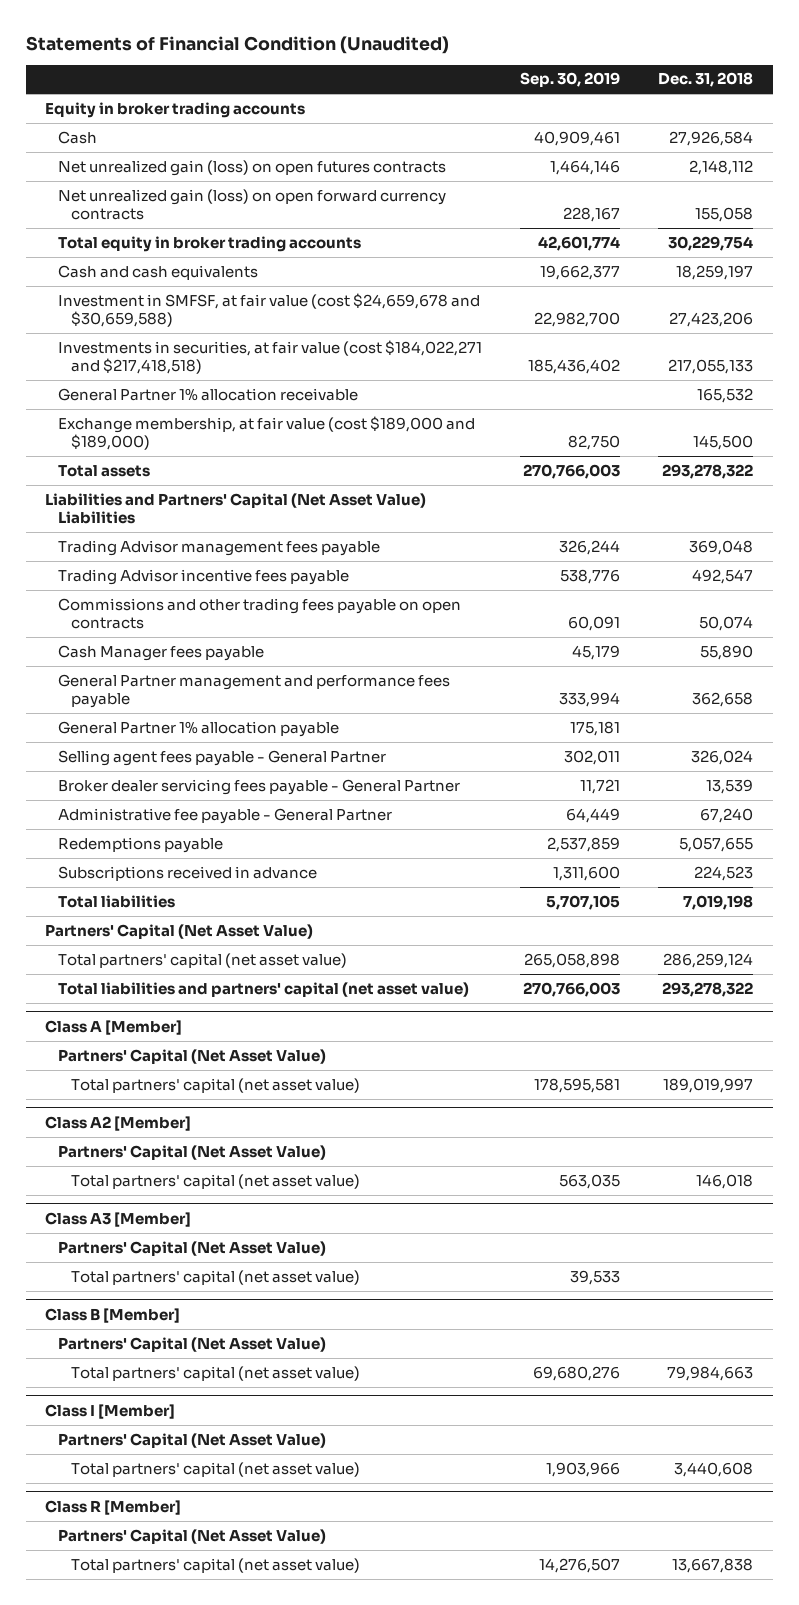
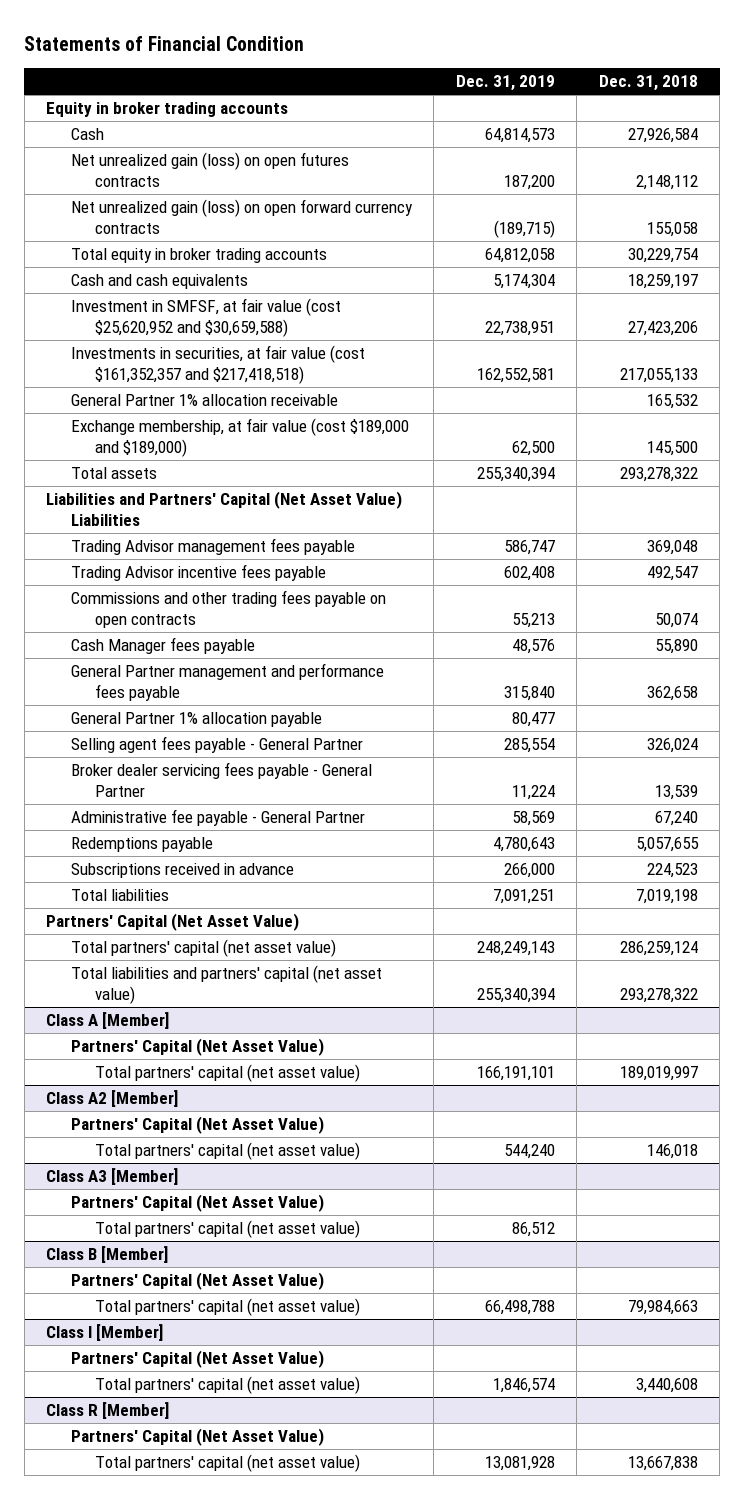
[26,35,450,54] Statements of Financial Condition (Unaudited) -> [24,35,305,51] Statements of Financial Condition
[520,72,621,88] Sep. 30, 2019 -> none
none -> [455,75,555,92] Dec. 31, 2019
[57,292,480,327] Investment in SMFSF, at fair value (cost $24,659,678 and $30,659,588) -> [70,298,341,337] Investment in SMFSF, at fair value (cost $25,620,952 and $30,659,588)
[57,339,482,374] Investments in securities, at fair value (cost $184,022,271 and $217,418,518) -> [70,345,365,384] Investments in securities, at fair value (cost $161,352,357 and $217,418,518)

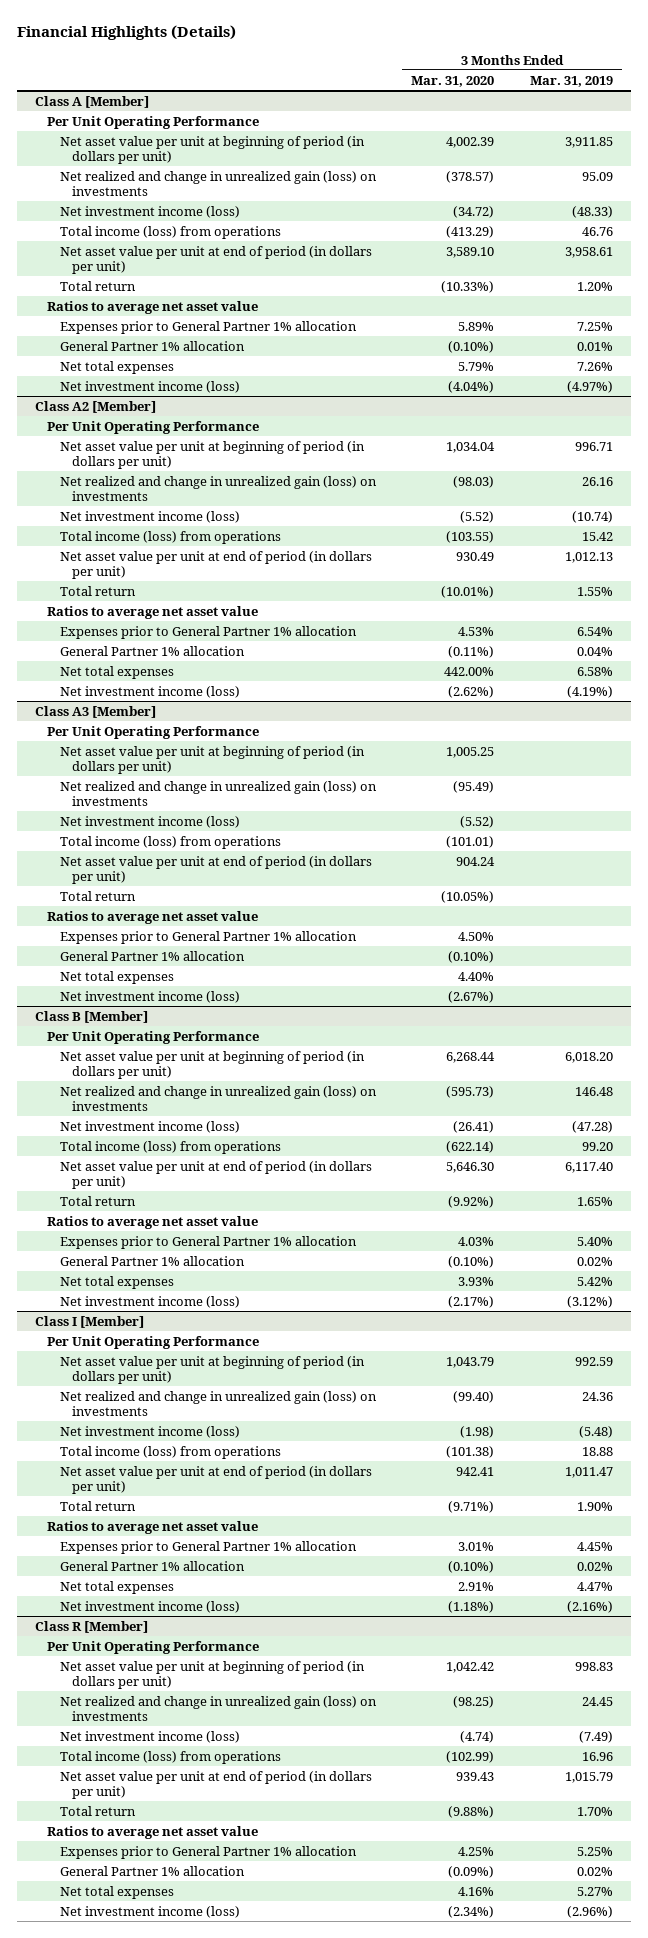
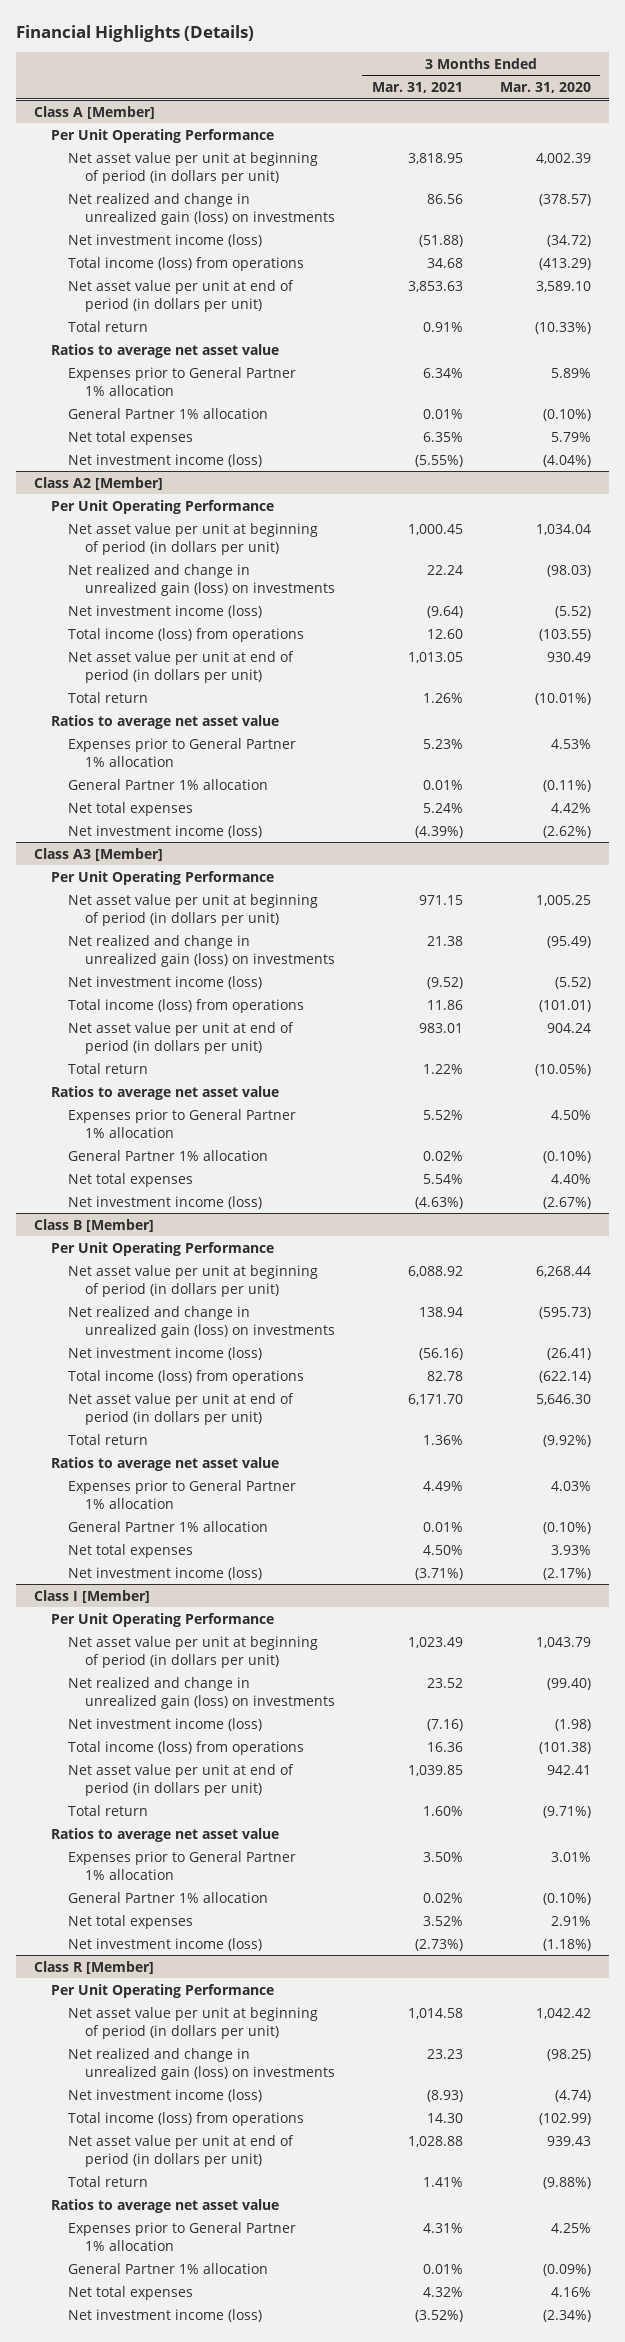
[530,75,614,87] Mar. 31, 2019 -> none
none -> [371,81,463,93] Mar. 31, 2021
[444,666,495,676] 442.00% -> [550,802,591,813] 4.42%

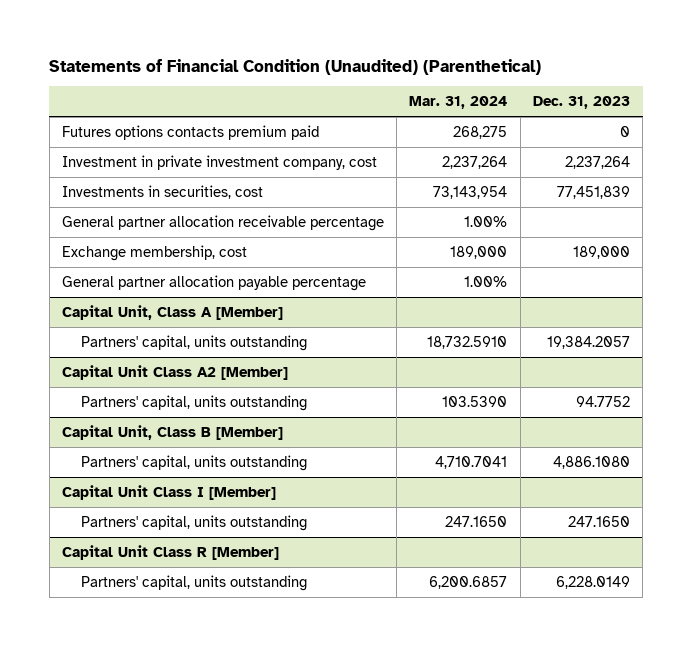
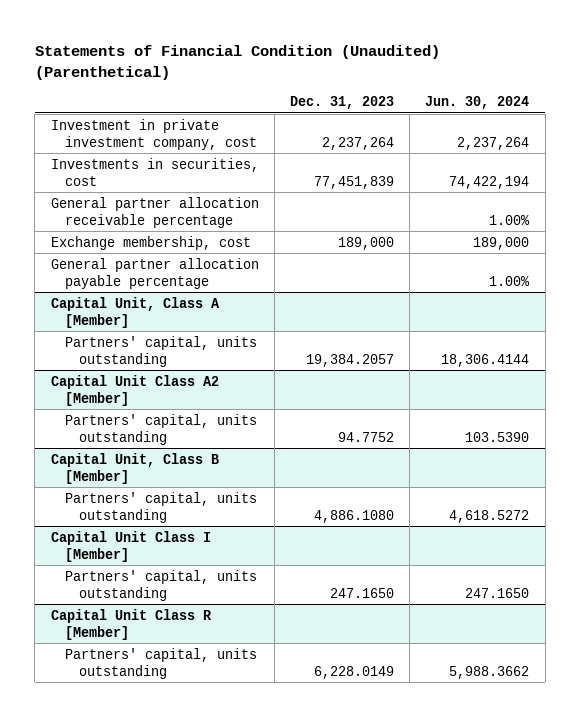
[409,96,508,110] Mar. 31, 2024 -> none
none -> [425,96,530,110] Jun. 30, 2024
[61,125,319,141] Futures options contacts premium paid -> none

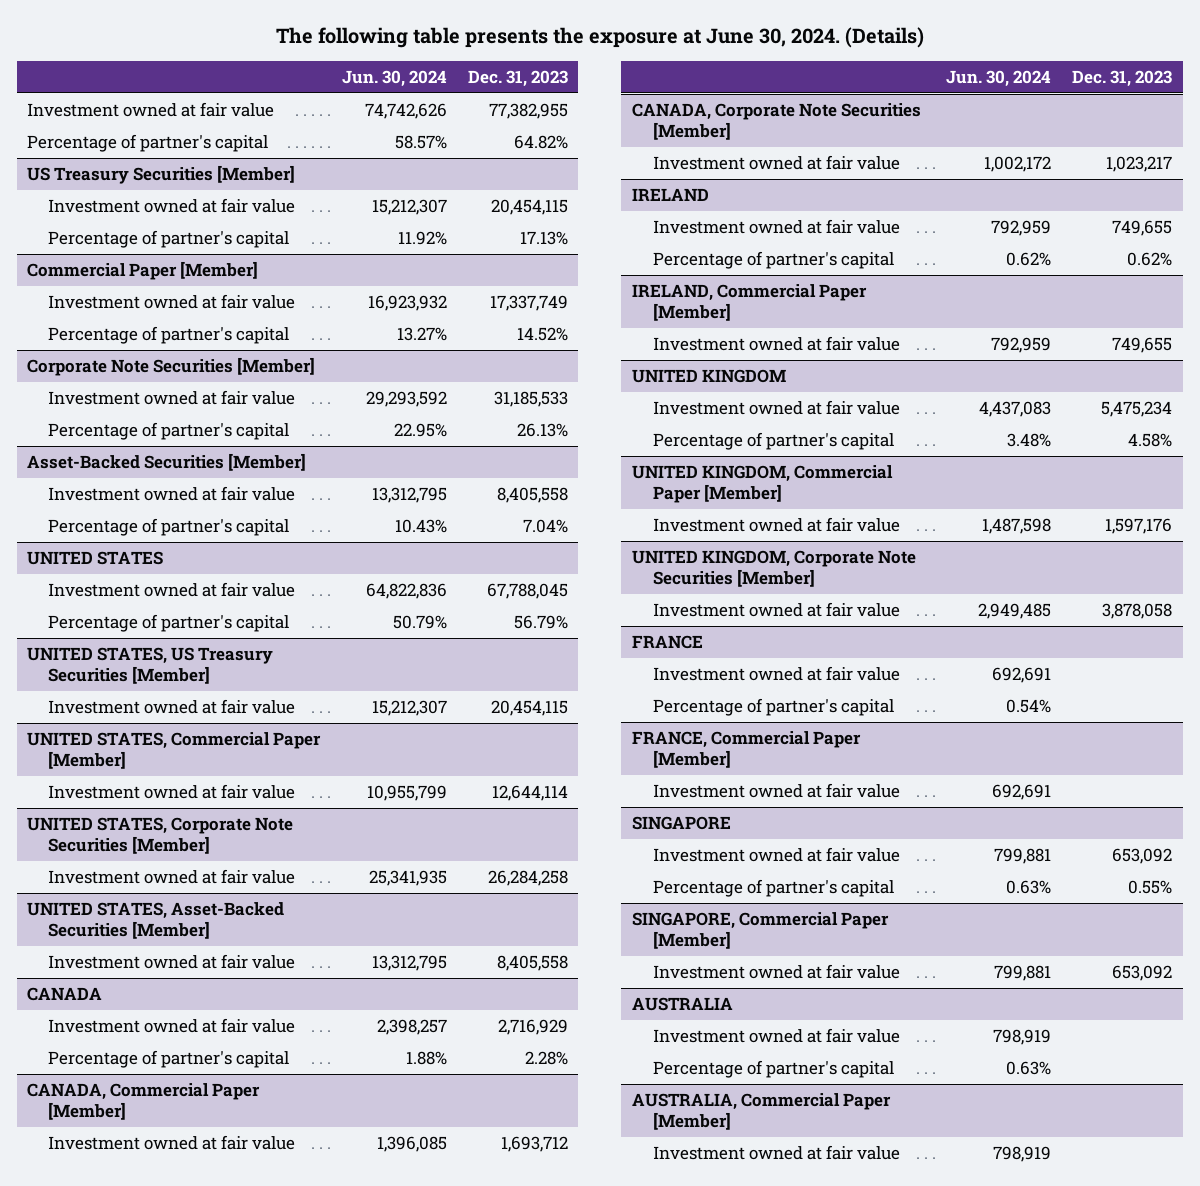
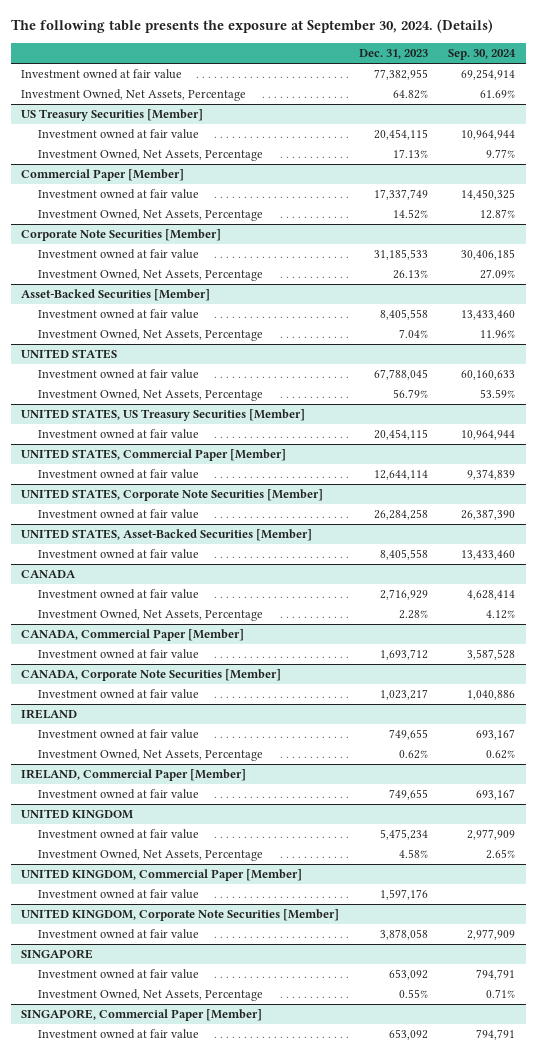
[275,27,924,49] The following table presents the exposure at June 30, 2024. (Details) -> [10,19,493,34] The following table presents the exposure at September 30, 2024. (Details)
[341,69,447,87] Jun. 30, 2024 -> none
none -> [448,49,517,61] Sep. 30, 2024
[27,134,269,153] Percentage of partner's capital -> [20,89,246,102] Investment Owned, Net Assets, Percentage
[48,230,290,249] Percentage of partner's capital -> [38,149,264,162] Investment Owned, Net Assets, Percentage
[48,326,290,345] Percentage of partner's capital -> [38,209,264,222] Investment Owned, Net Assets, Percentage
[48,422,290,441] Percentage of partner's capital -> [38,269,264,282] Investment Owned, Net Assets, Percentage
[48,518,290,537] Percentage of partner's capital -> [38,329,264,342] Investment Owned, Net Assets, Percentage
[48,614,290,633] Percentage of partner's capital -> [38,389,264,402] Investment Owned, Net Assets, Percentage
[48,1050,290,1069] Percentage of partner's capital -> [38,609,264,622] Investment Owned, Net Assets, Percentage
[652,251,894,270] Percentage of partner's capital -> [38,749,264,762] Investment Owned, Net Assets, Percentage
[652,432,894,451] Percentage of partner's capital -> [38,849,264,862] Investment Owned, Net Assets, Percentage
[632,635,704,650] FRANCE -> none
[652,666,900,682] Investment owned at fair value -> none
[652,698,894,717] Percentage of partner's capital -> none
[632,731,862,768] FRANCE, Commercial Paper [Member] -> none
[652,783,900,799] Investment owned at fair value -> none
[652,879,894,898] Percentage of partner's capital -> [38,989,264,1002] Investment Owned, Net Assets, Percentage
[632,997,734,1012] AUSTRALIA -> none
[652,1028,900,1044] Investment owned at fair value -> none
[652,1060,894,1079] Percentage of partner's capital -> none
[632,1093,892,1130] AUSTRALIA, Commercial Paper [Member] -> none
[652,1145,900,1161] Investment owned at fair value -> none

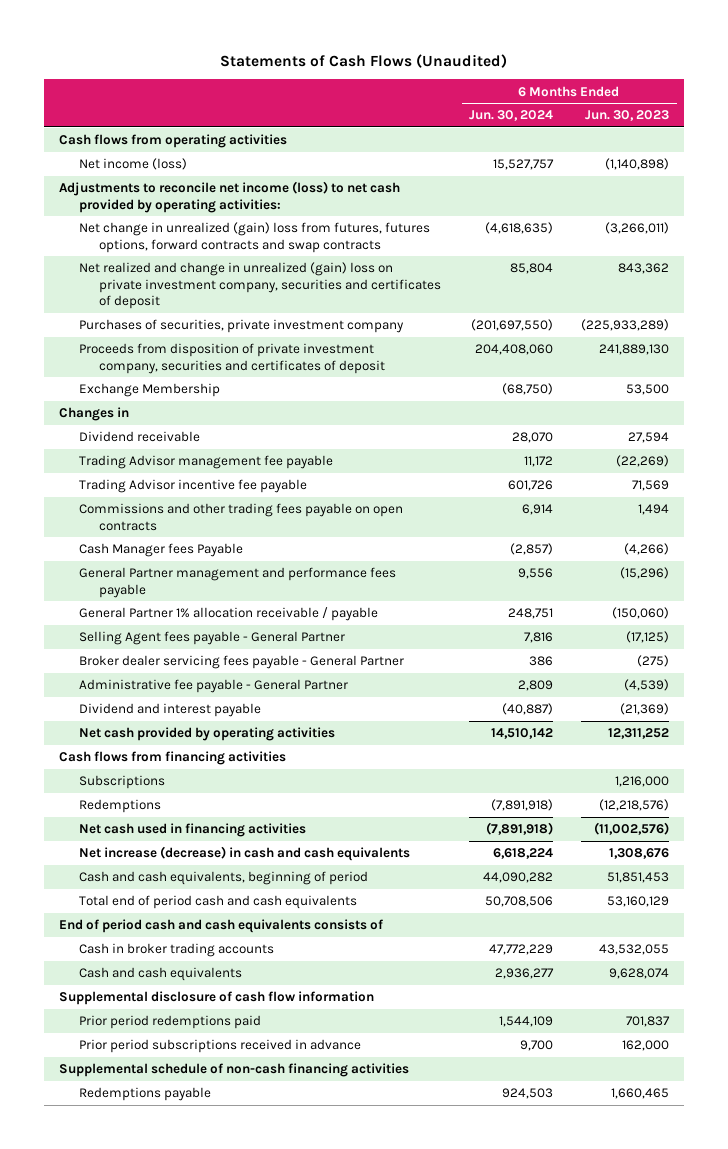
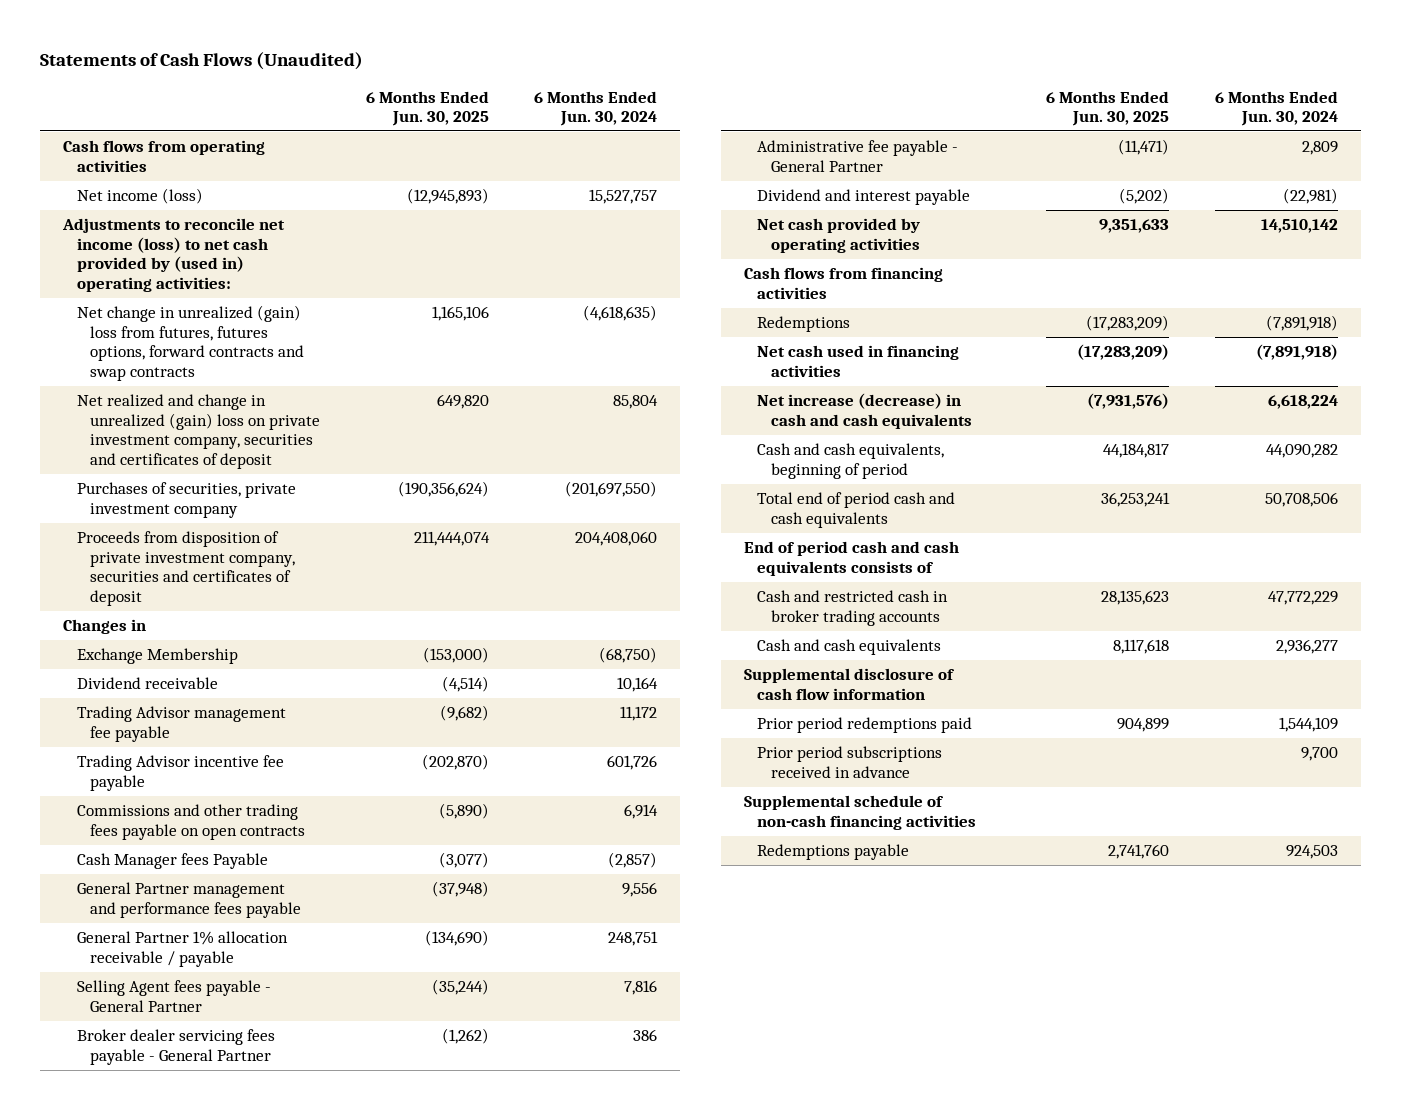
[585,110,670,122] Jun. 30, 2023 -> none
none -> [365,90,489,127] 6 Months Ended Jun. 30, 2025
[58,181,400,213] Adjustments to reconcile net income (loss) to net cash provided by operating activities: -> [62,218,286,292] Adjustments to reconcile net income (loss) to net cash provided by (used in) operating activities:
[78,383,220,398] Exchange Membership -> [76,648,238,665] Exchange Membership
[512,432,554,444] 28,070 -> [617,677,659,693] 10,164
[502,703,554,716] (40,887) -> [1283,188,1339,205] (22,981)
[78,775,165,790] Subscriptions -> none
[78,943,274,958] Cash in broker trading accounts -> [757,590,949,626] Cash and restricted cash in broker trading accounts

